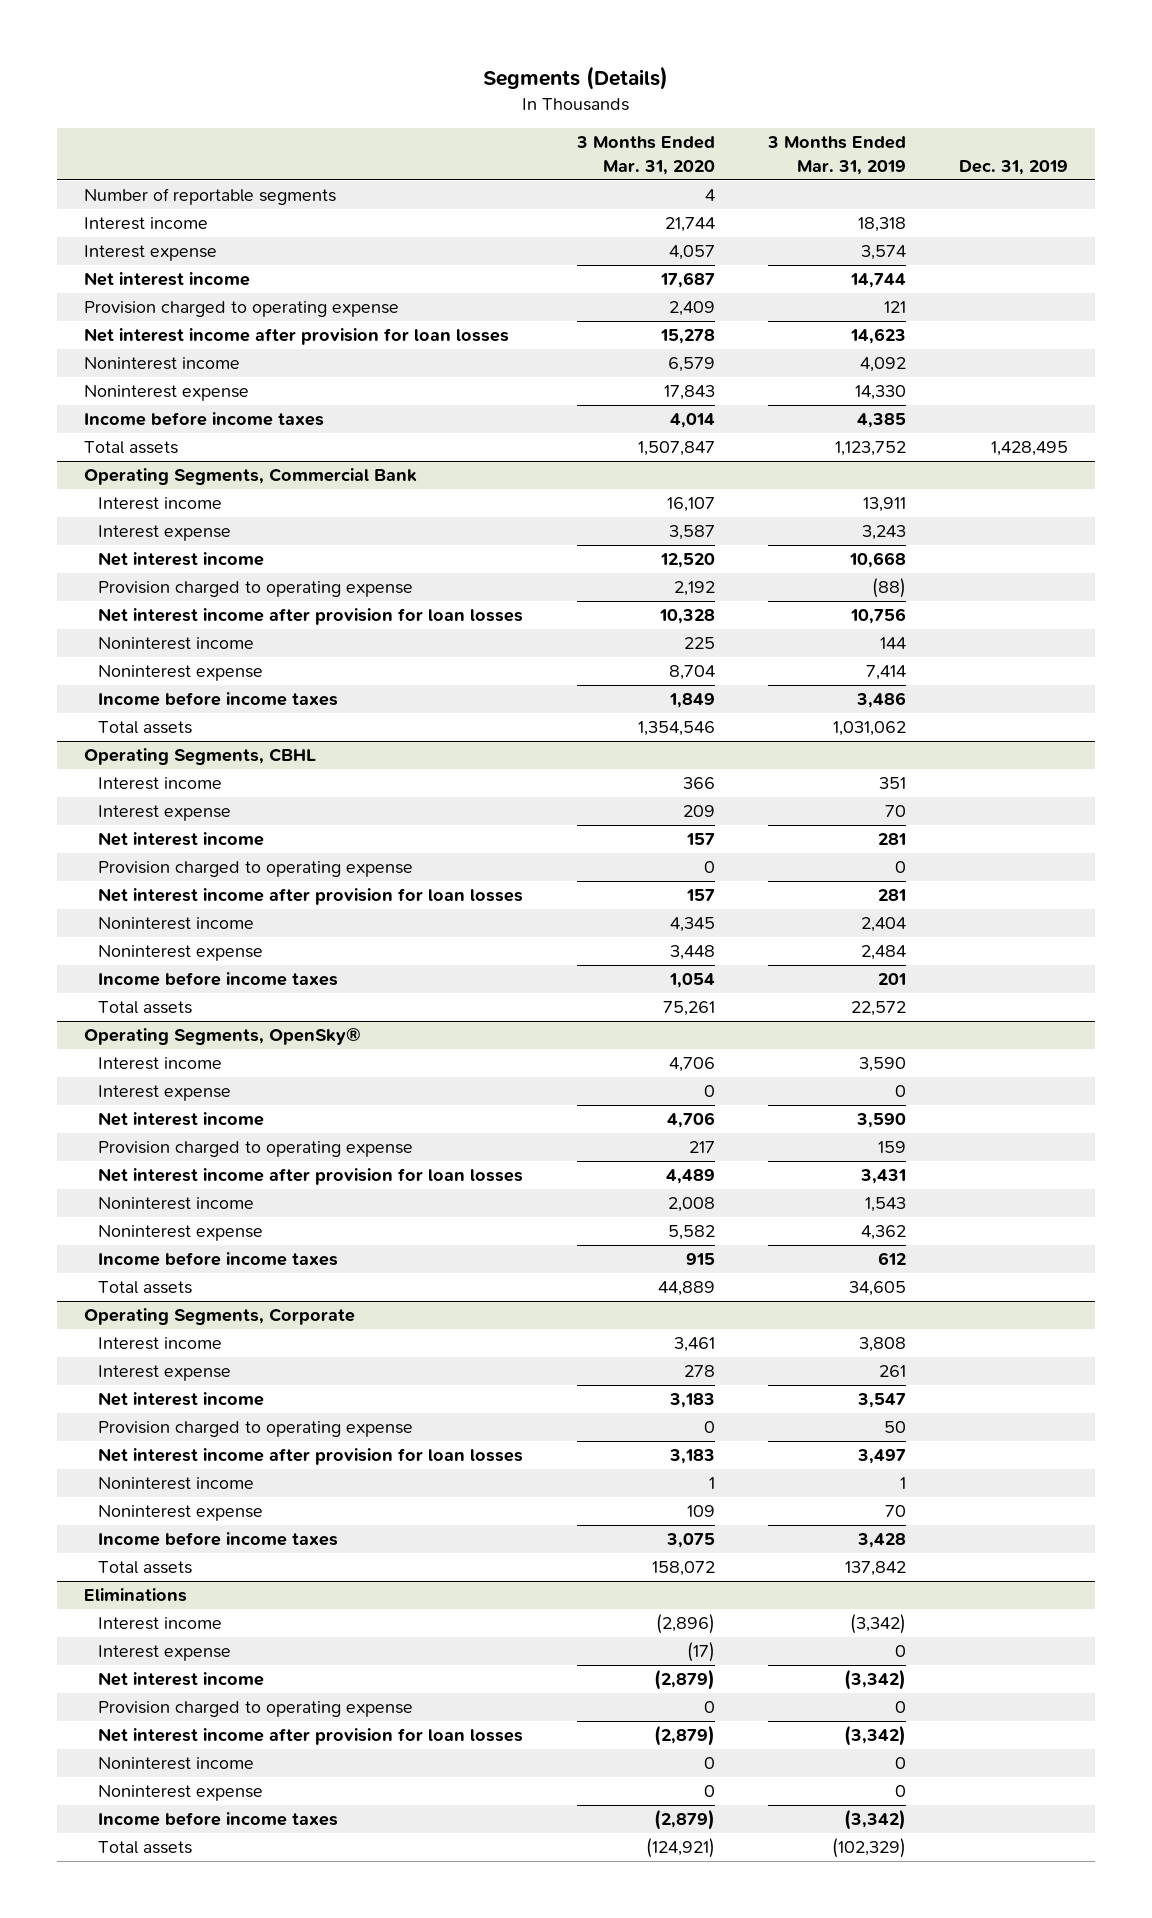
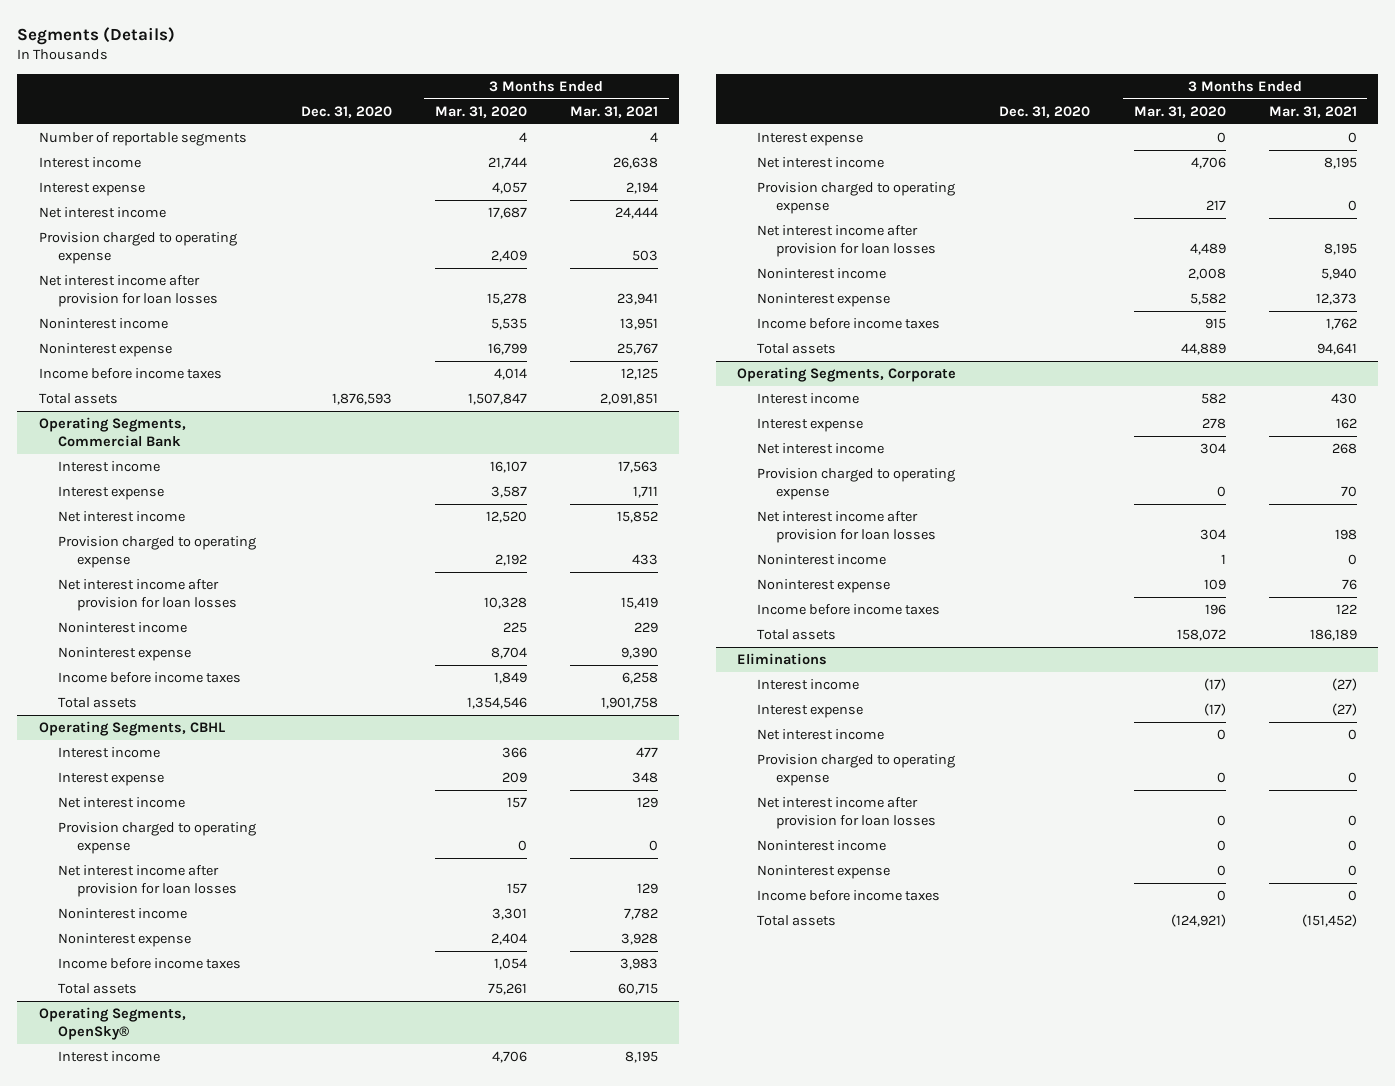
[766,136,906,175] 3 Months Ended Mar. 31, 2019 -> none
[959,159,1069,175] Dec. 31, 2019 -> none
none -> [300,105,392,118] Dec. 31, 2020
none -> [569,105,658,118] Mar. 31, 2021
[667,357,715,373] 6,579 -> [490,318,527,331] 5,535
[663,385,715,401] 17,843 -> [487,343,527,356] 16,799
[669,917,715,933] 4,345 -> [491,908,527,921] 3,301
[669,945,715,961] 3,448 -> [490,933,527,946] 2,404
[673,1337,715,1353] 3,461 -> [1200,393,1226,405] 582
[668,1393,715,1409] 3,183 -> [1199,443,1226,455] 304
[668,1449,715,1465] 3,183 -> [1199,529,1226,541] 304
[665,1533,715,1549] 3,075 -> [1204,604,1226,616] 196
[655,1614,715,1635] (2,896) -> [1203,678,1226,692] (17)
[653,1669,715,1691] (2,879) -> [1216,729,1226,741] 0
[653,1725,715,1747] (2,879) -> [1216,815,1226,827] 0
[653,1809,715,1831] (2,879) -> [1216,890,1226,902] 0

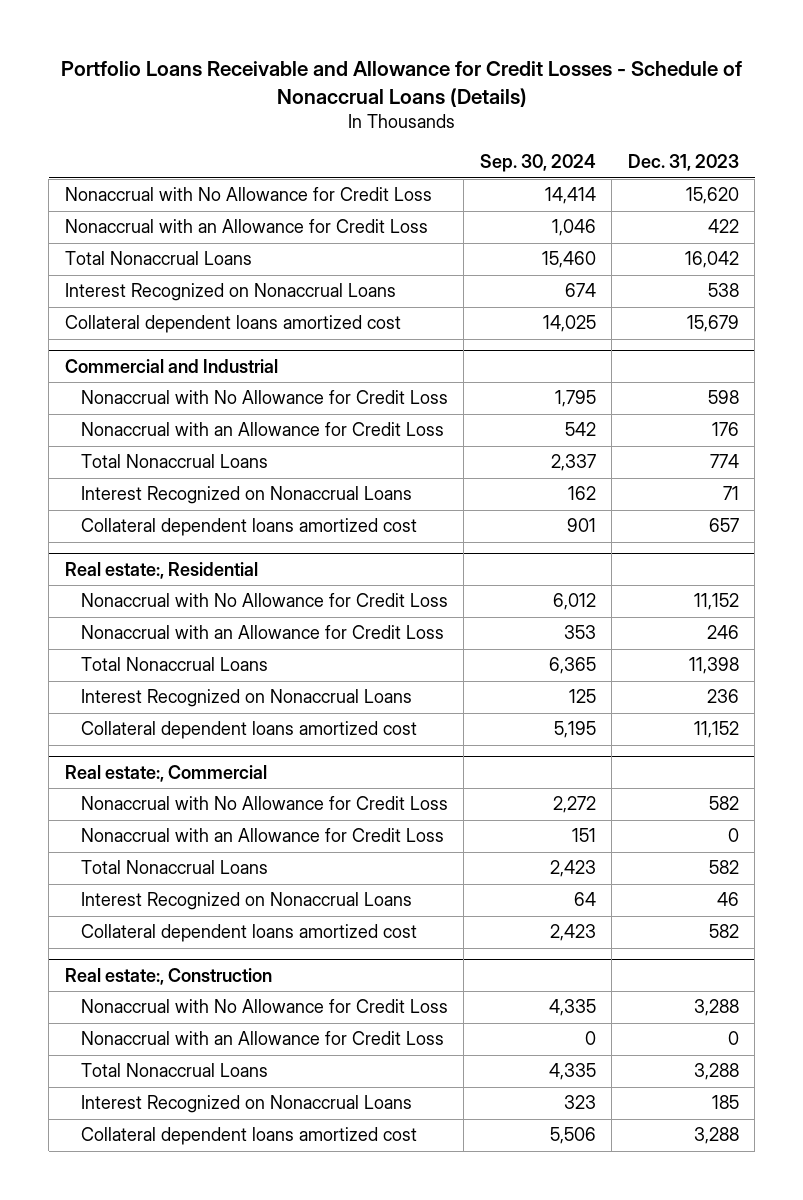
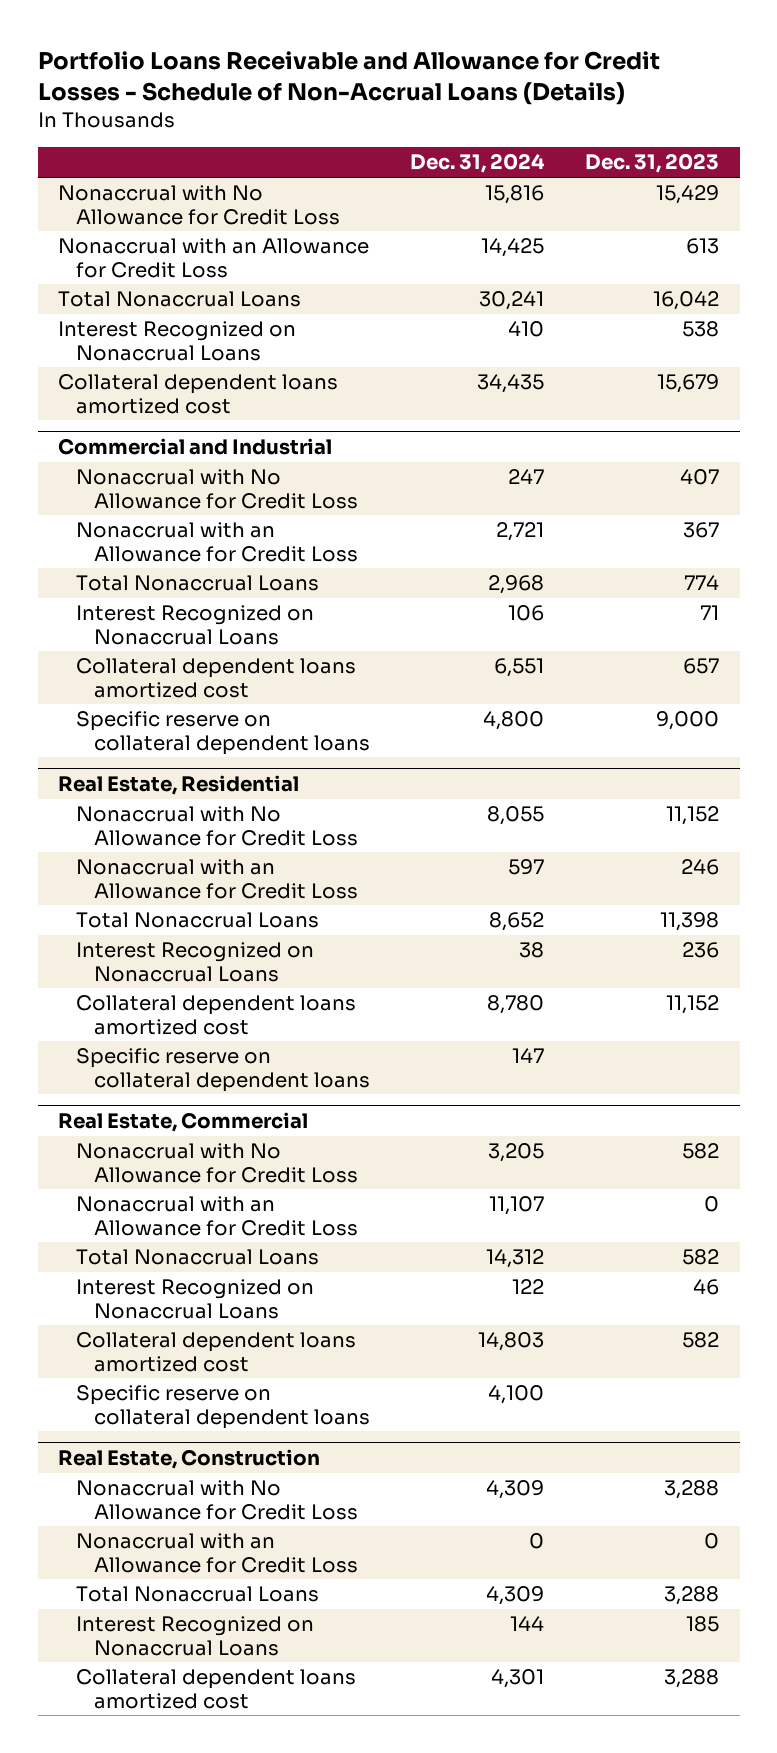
[60,61,742,108] Portfolio Loans Receivable and Allowance for Credit Losses - Schedule of Nonaccrual Loans (Details) -> [37,50,660,105] Portfolio Loans Receivable and Allowance for Credit Losses - Schedule of Non-Accrual Loans (Details)
[479,154,596,173] Sep. 30, 2024 -> none
none -> [410,153,546,174] Dec. 31, 2024
[685,187,739,205] 15,620 -> [656,185,720,205] 15,429
[707,219,739,234] 422 -> [686,238,720,255] 613
[707,390,739,405] 598 -> [680,469,720,486] 407
[711,422,739,437] 176 -> [683,522,720,539] 367
none -> [75,711,370,755] Specific reserve on collateral dependent loans
[64,561,258,579] Real estate:, Residential -> [57,775,299,796] Real Estate, Residential
none -> [75,1048,370,1092] Specific reserve on collateral dependent loans
[64,764,267,782] Real estate:, Commercial -> [57,1112,308,1133] Real Estate, Commercial
none -> [75,1385,370,1429] Specific reserve on collateral dependent loans
[64,967,272,985] Real estate:, Construction -> [57,1449,320,1470] Real Estate, Construction

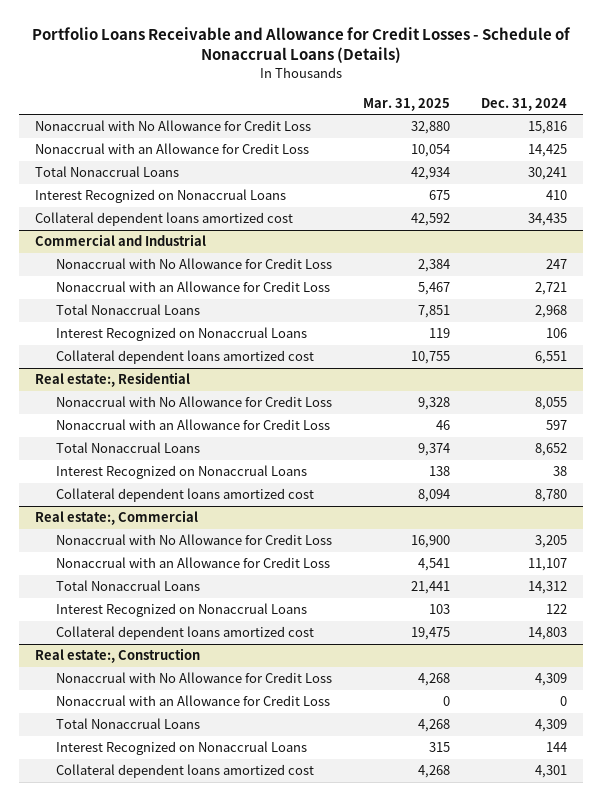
[37,50,660,105] Portfolio Loans Receivable and Allowance for Credit Losses - Schedule of Non-Accrual Loans (Details) -> [32,26,572,64] Portfolio Loans Receivable and Allowance for Credit Losses - Schedule of Nonaccrual Loans (Details)
[585,153,720,174] Dec. 31, 2023 -> none
none -> [363,97,451,111] Mar. 31, 2025
[75,711,370,755] Specific reserve on collateral dependent loans -> none
[57,775,299,796] Real Estate, Residential -> [34,372,190,388] Real estate:, Residential
[75,1048,370,1092] Specific reserve on collateral dependent loans -> none
[57,1112,308,1133] Real Estate, Commercial -> [34,510,198,526] Real estate:, Commercial
[75,1385,370,1429] Specific reserve on collateral dependent loans -> none
[57,1449,320,1470] Real Estate, Construction -> [34,648,200,664] Real estate:, Construction

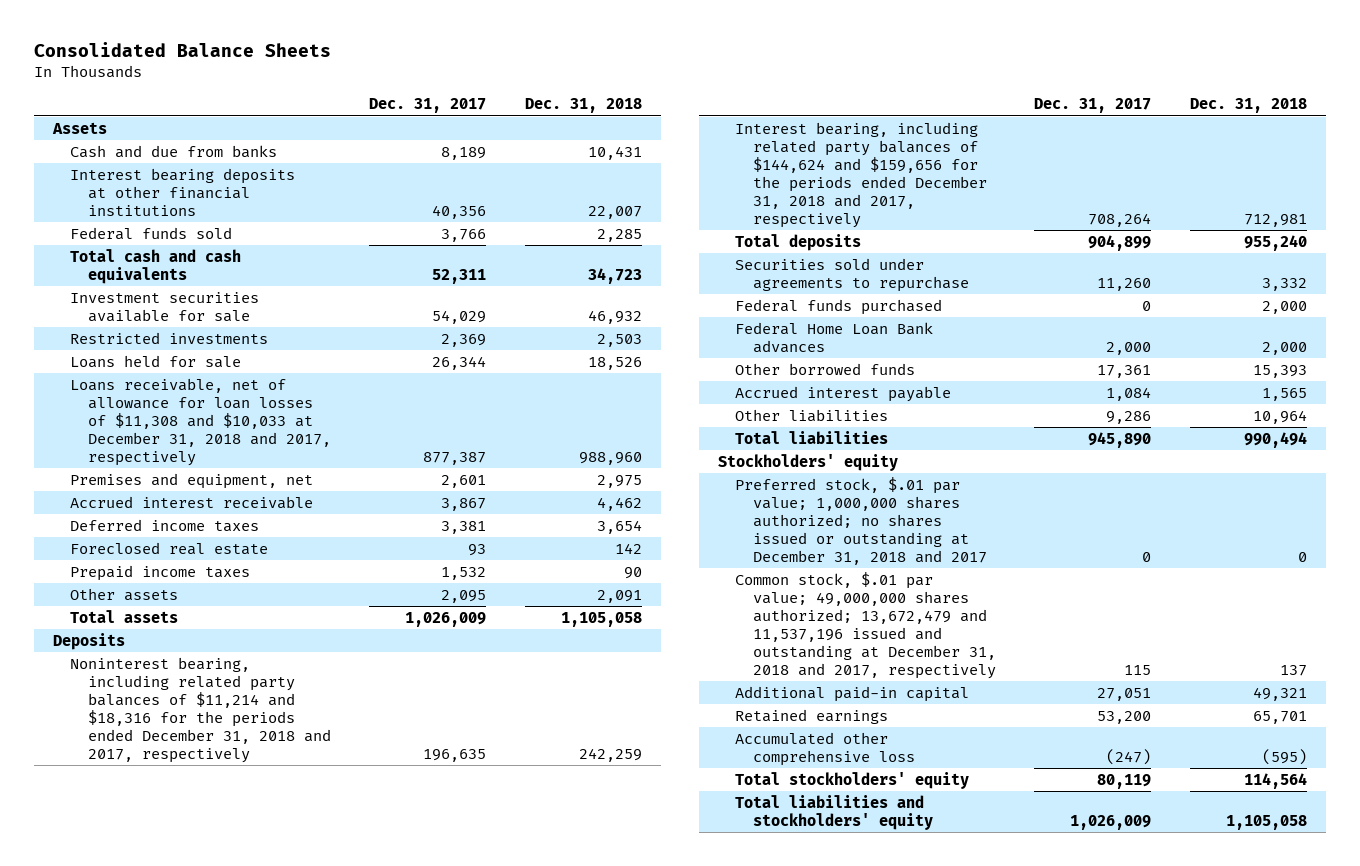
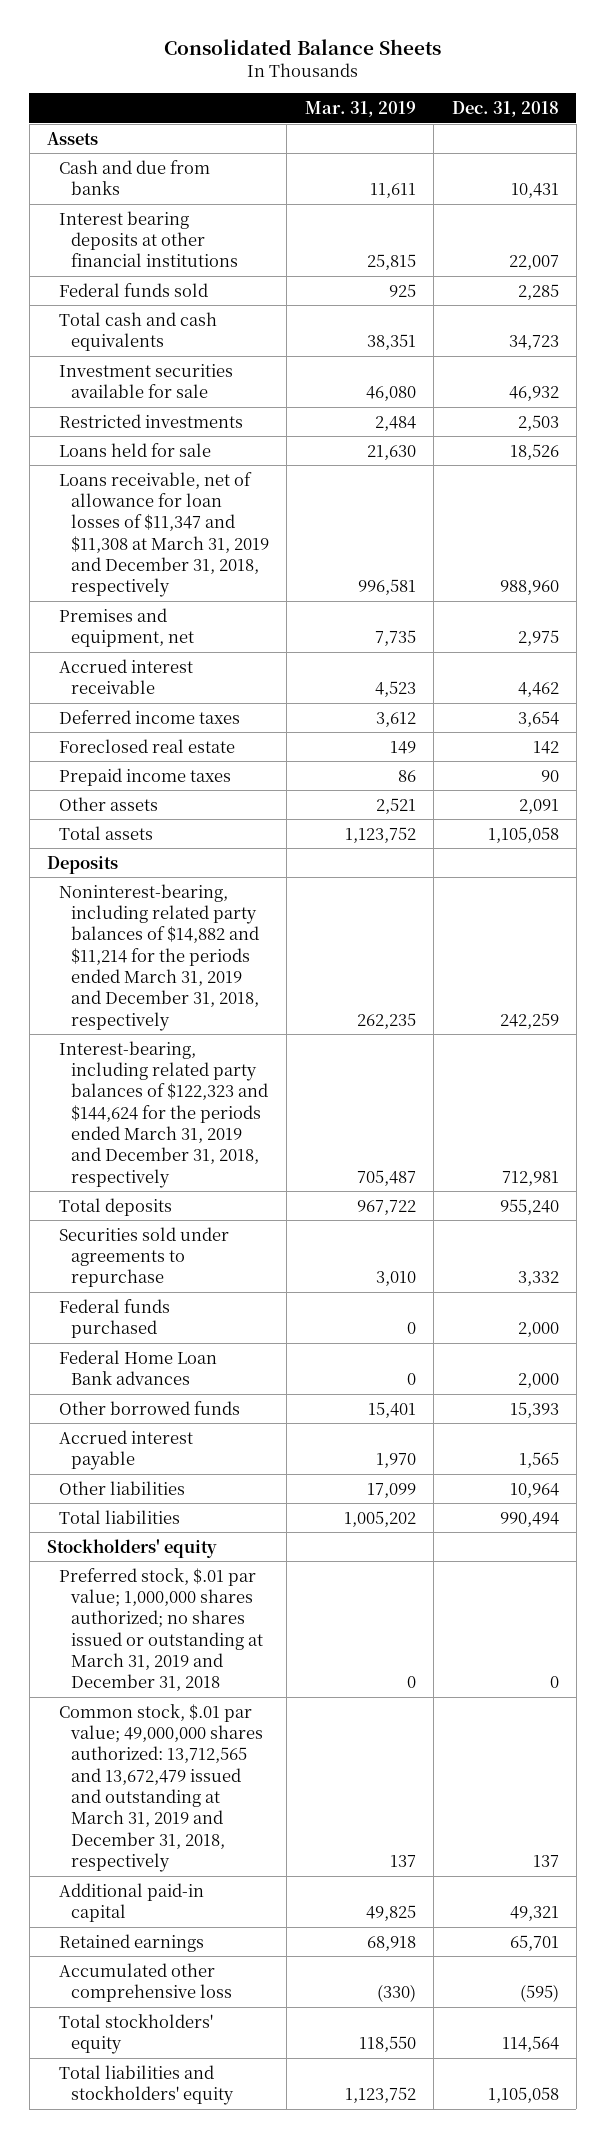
[369,98,487,114] Dec. 31, 2017 -> none
none -> [304,101,416,118] Mar. 31, 2019
[70,377,331,466] Loans receivable, net of allowance for loan losses of $11,308 and $10,033 at December 31, 2018 and 2017, respectively -> [58,471,269,598] Loans receivable, net of allowance for loan losses of $11,347 and $11,308 at March 31, 2019 and December 31, 2018, respectively
[70,656,331,763] Noninterest bearing, including related party balances of $11,214 and $18,316 for the periods ended December 31, 2018 and 2017, respectively -> [58,883,259,1031] Noninterest-bearing, including related party balances of $14,882 and $11,214 for the periods ended March 31, 2019 and December 31, 2018, respectively
[735,121,987,228] Interest bearing, including related party balances of $144,624 and $159,656 for the periods ended December 31, 2018 and 2017, respectively -> [58,1040,268,1188] Interest-bearing, including related party balances of $122,323 and $144,624 for the periods ended March 31, 2019 and December 31, 2018, respectively
[735,476,987,565] Preferred stock, $.01 par value; 1,000,000 shares authorized; no shares issued or outstanding at December 31, 2018 and 2017 -> [58,1567,263,1692] Preferred stock, $.01 par value; 1,000,000 shares authorized; no shares issued or outstanding at March 31, 2019 and December 31, 2018
[735,571,996,679] Common stock, $.01 par value; 49,000,000 shares authorized; 13,672,479 and 11,537,196 issued and outstanding at December 31, 2018 and 2017, respectively -> [58,1703,263,1872] Common stock, $.01 par value; 49,000,000 shares authorized: 13,712,565 and 13,672,479 issued and outstanding at March 31, 2019 and December 31, 2018, respectively

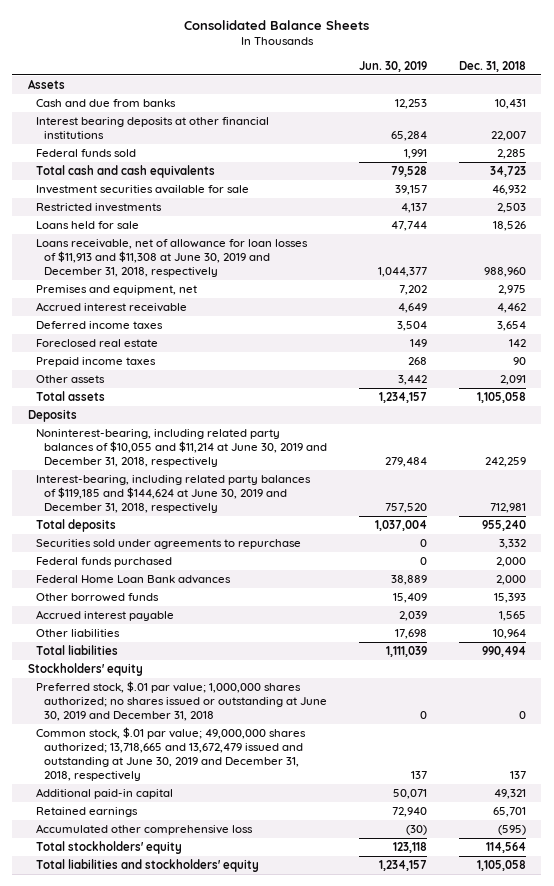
[304,101,416,118] Mar. 31, 2019 -> none
none -> [359,60,428,72] Jun. 30, 2019
[58,471,269,598] Loans receivable, net of allowance for loan losses of $11,347 and $11,308 at March 31, 2019 and December 31, 2018, respectively -> [36,239,309,277] Loans receivable, net of allowance for loan losses of $11,913 and $11,308 at June 30, 2019 and December 31, 2018, respectively
[58,883,259,1031] Noninterest-bearing, including related party balances of $14,882 and $11,214 for the periods ended March 31, 2019 and December 31, 2018, respectively -> [36,429,328,467] Noninterest-bearing, including related party balances of $10,055 and $11,214 at June 30, 2019 and December 31, 2018, respectively
[58,1040,268,1188] Interest-bearing, including related party balances of $122,323 and $144,624 for the periods ended March 31, 2019 and December 31, 2018, respectively -> [36,475,312,513] Interest-bearing, including related party balances of $119,185 and $144,624 at June 30, 2019 and December 31, 2018, respectively
[58,1567,263,1692] Preferred stock, $.01 par value; 1,000,000 shares authorized; no shares issued or outstanding at March 31, 2019 and December 31, 2018 -> [36,681,328,721] Preferred stock, $.01 par value; 1,000,000 shares authorized; no shares issued or outstanding at June 30, 2019 and December 31, 2018
[58,1703,263,1872] Common stock, $.01 par value; 49,000,000 shares authorized: 13,712,565 and 13,672,479 issued and outstanding at March 31, 2019 and December 31, 2018, respectively -> [36,727,307,781] Common stock, $.01 par value; 49,000,000 shares authorized; 13,718,665 and 13,672,479 issued and outstanding at June 30, 2019 and December 31, 2018, respectively

